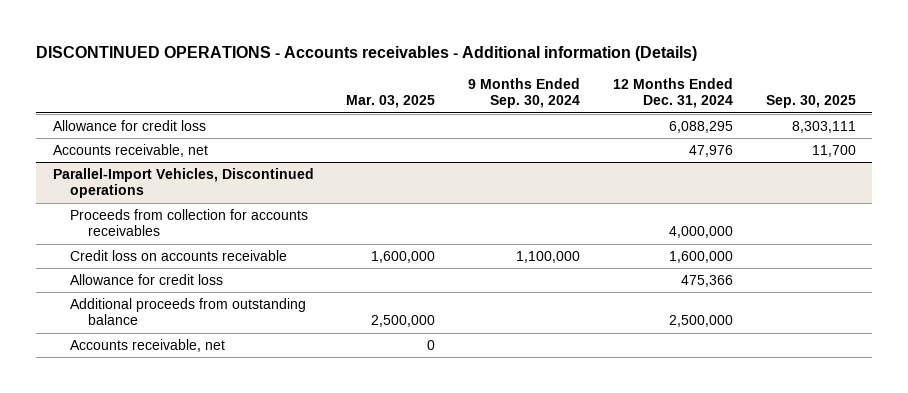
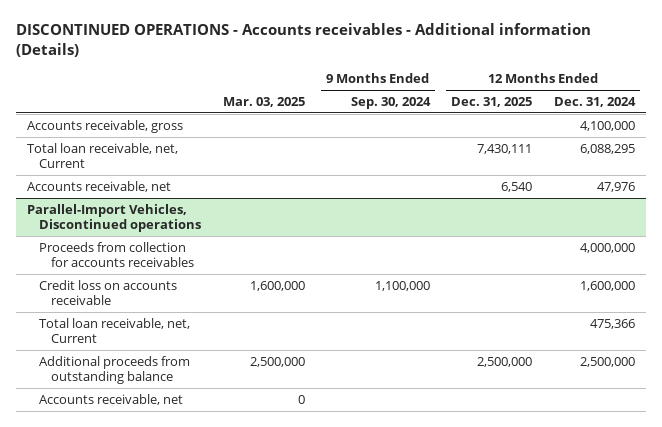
[765,95,856,109] Sep. 30, 2025 -> none
none -> [451,96,533,107] Dec. 31, 2025
none -> [26,119,183,133] Accounts receivable, gross
[52,119,206,131] Allowance for credit loss -> [26,142,178,169] Total loan receivable, net, Current
[70,273,224,285] Allowance for credit loss -> [39,317,191,344] Total loan receivable, net, Current

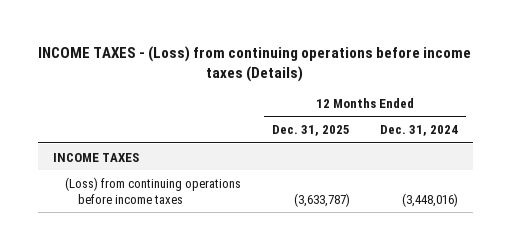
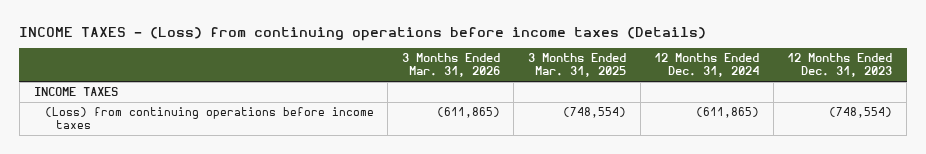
[271,125,350,137] Dec. 31, 2025 -> none
none -> [401,53,500,78] 3 Months Ended Mar. 31, 2026
none -> [528,53,627,78] 3 Months Ended Mar. 31, 2025
none -> [787,53,893,78] 12 Months Ended Dec. 31, 2023
[401,193,458,208] (3,448,016) -> [696,107,760,119] (611,865)

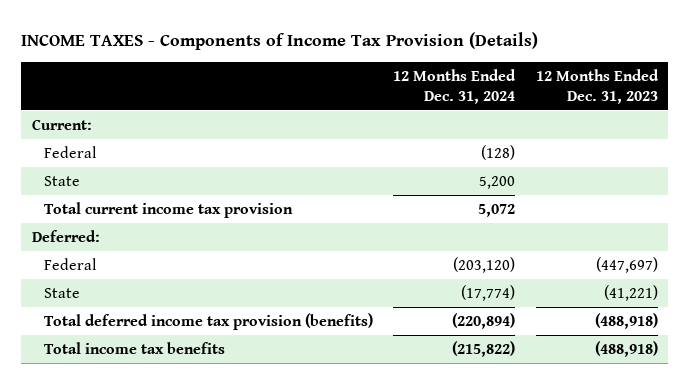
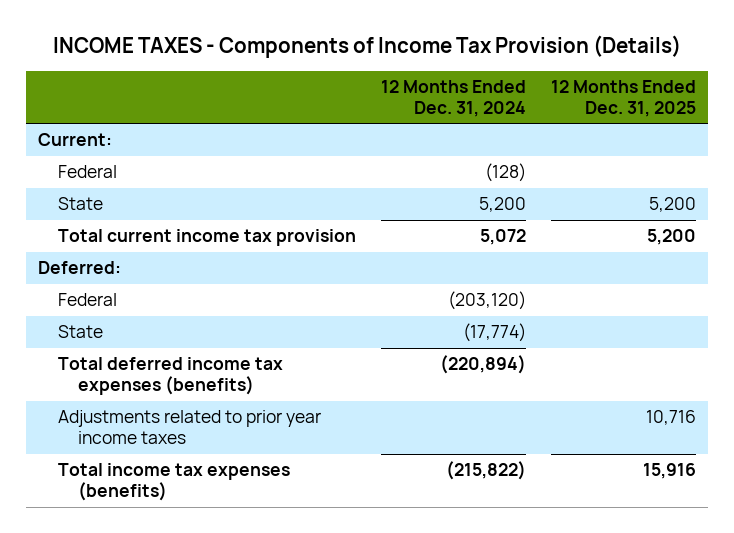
[535,68,659,104] 12 Months Ended Dec. 31, 2023 -> none
none -> [550,80,696,117] 12 Months Ended Dec. 31, 2025
[43,313,373,331] Total deferred income tax provision (benefits) -> [57,357,283,395] Total deferred income tax expenses (benefits)
none -> [57,410,321,444] Adjustments related to prior year income taxes
[43,342,225,355] Total income tax benefits -> [57,463,290,501] Total income tax expenses (benefits)

